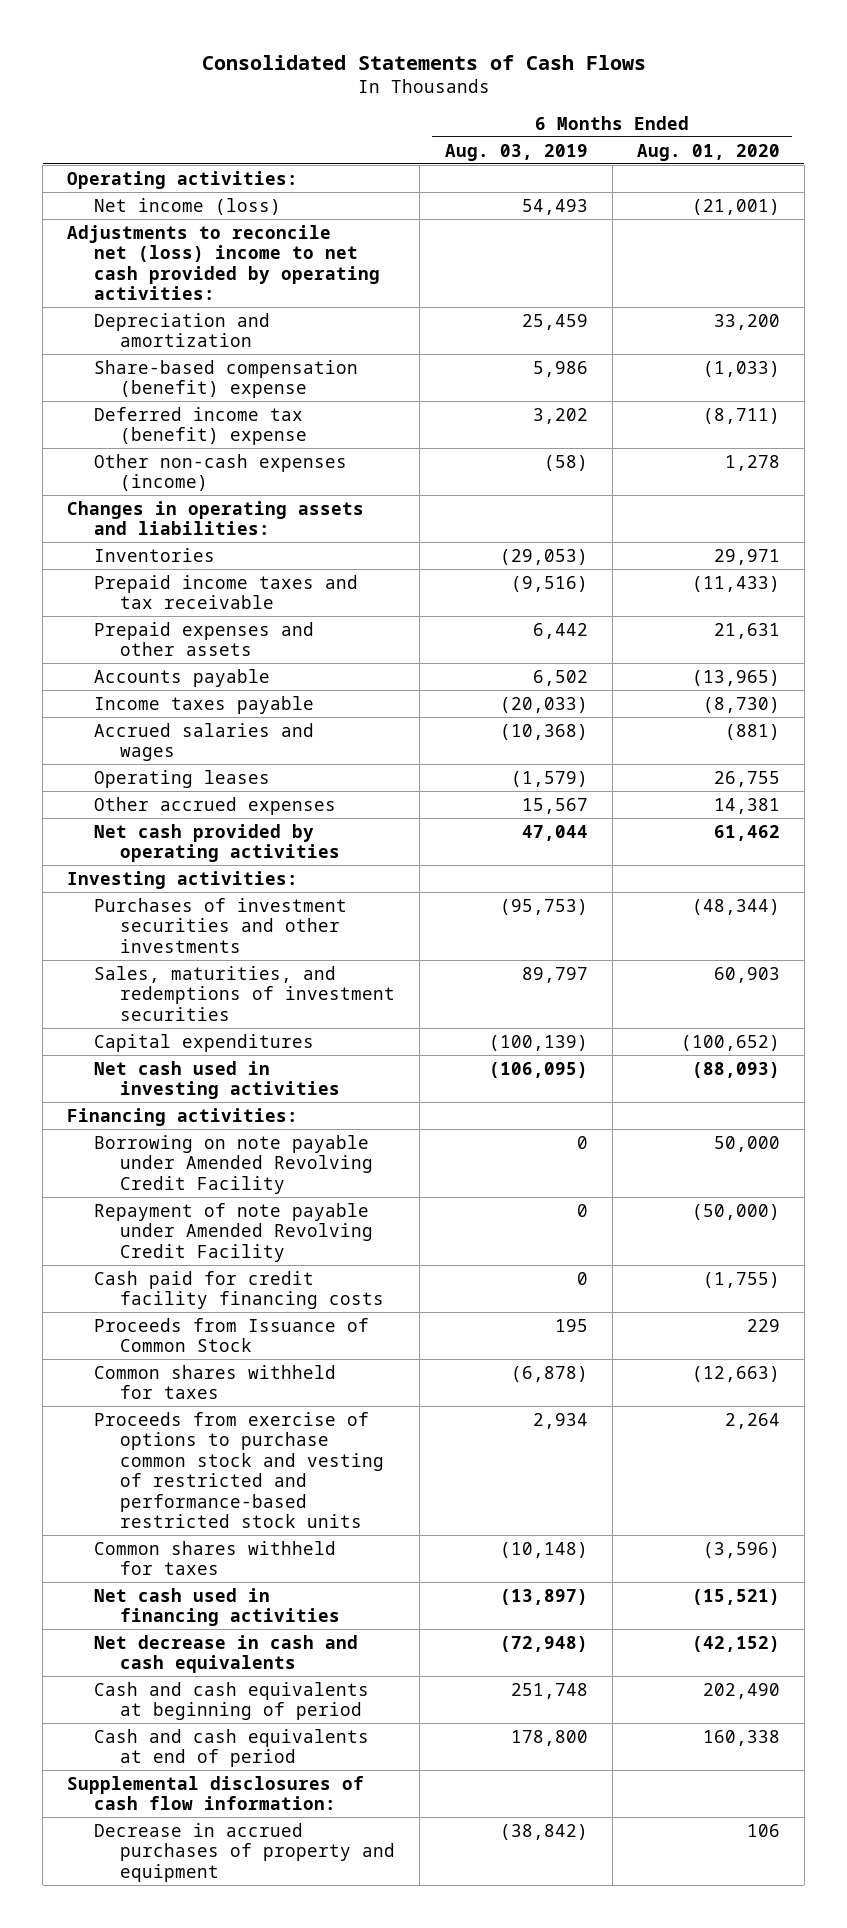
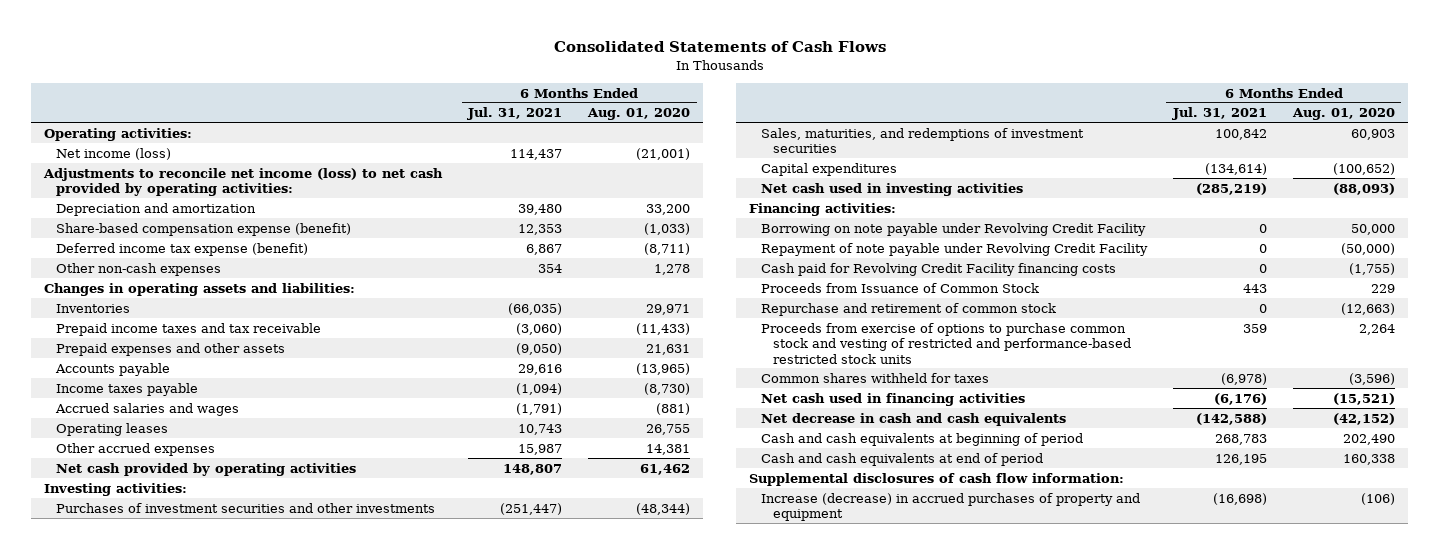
[444,143,588,161] Aug. 03, 2019 -> none
none -> [467,107,563,121] Jul. 31, 2021
[67,224,380,301] Adjustments to reconcile net (loss) income to net cash provided by operating activities: -> [43,167,444,197] Adjustments to reconcile net income (loss) to net cash provided by operating activities:
[93,359,358,399] Share-based compensation (benefit) expense -> [56,222,352,236] Share-based compensation expense (benefit)
[93,406,308,446] Deferred income tax (benefit) expense -> [56,242,309,256] Deferred income tax expense (benefit)
[93,453,347,492] Other non-cash expenses (income) -> [56,262,222,276] Other non-cash expenses
[93,1134,374,1194] Borrowing on note payable under Amended Revolving Credit Facility -> [761,222,1147,236] Borrowing on note payable under Revolving Credit Facility
[93,1202,374,1262] Repayment of note payable under Amended Revolving Credit Facility -> [761,242,1149,256] Repayment of note payable under Revolving Credit Facility
[93,1270,385,1310] Cash paid for credit facility financing costs -> [761,262,1117,276] Cash paid for Revolving Credit Facility financing costs
[93,1364,336,1400] Common shares withheld for taxes -> [761,302,1057,316] Repurchase and retirement of common stock
[93,1822,396,1882] Decrease in accrued purchases of property and equipment -> [761,492,1141,522] Increase (decrease) in accrued purchases of property and equipment
[746,1823,780,1837] 106 -> [1360,492,1395,505] (106)

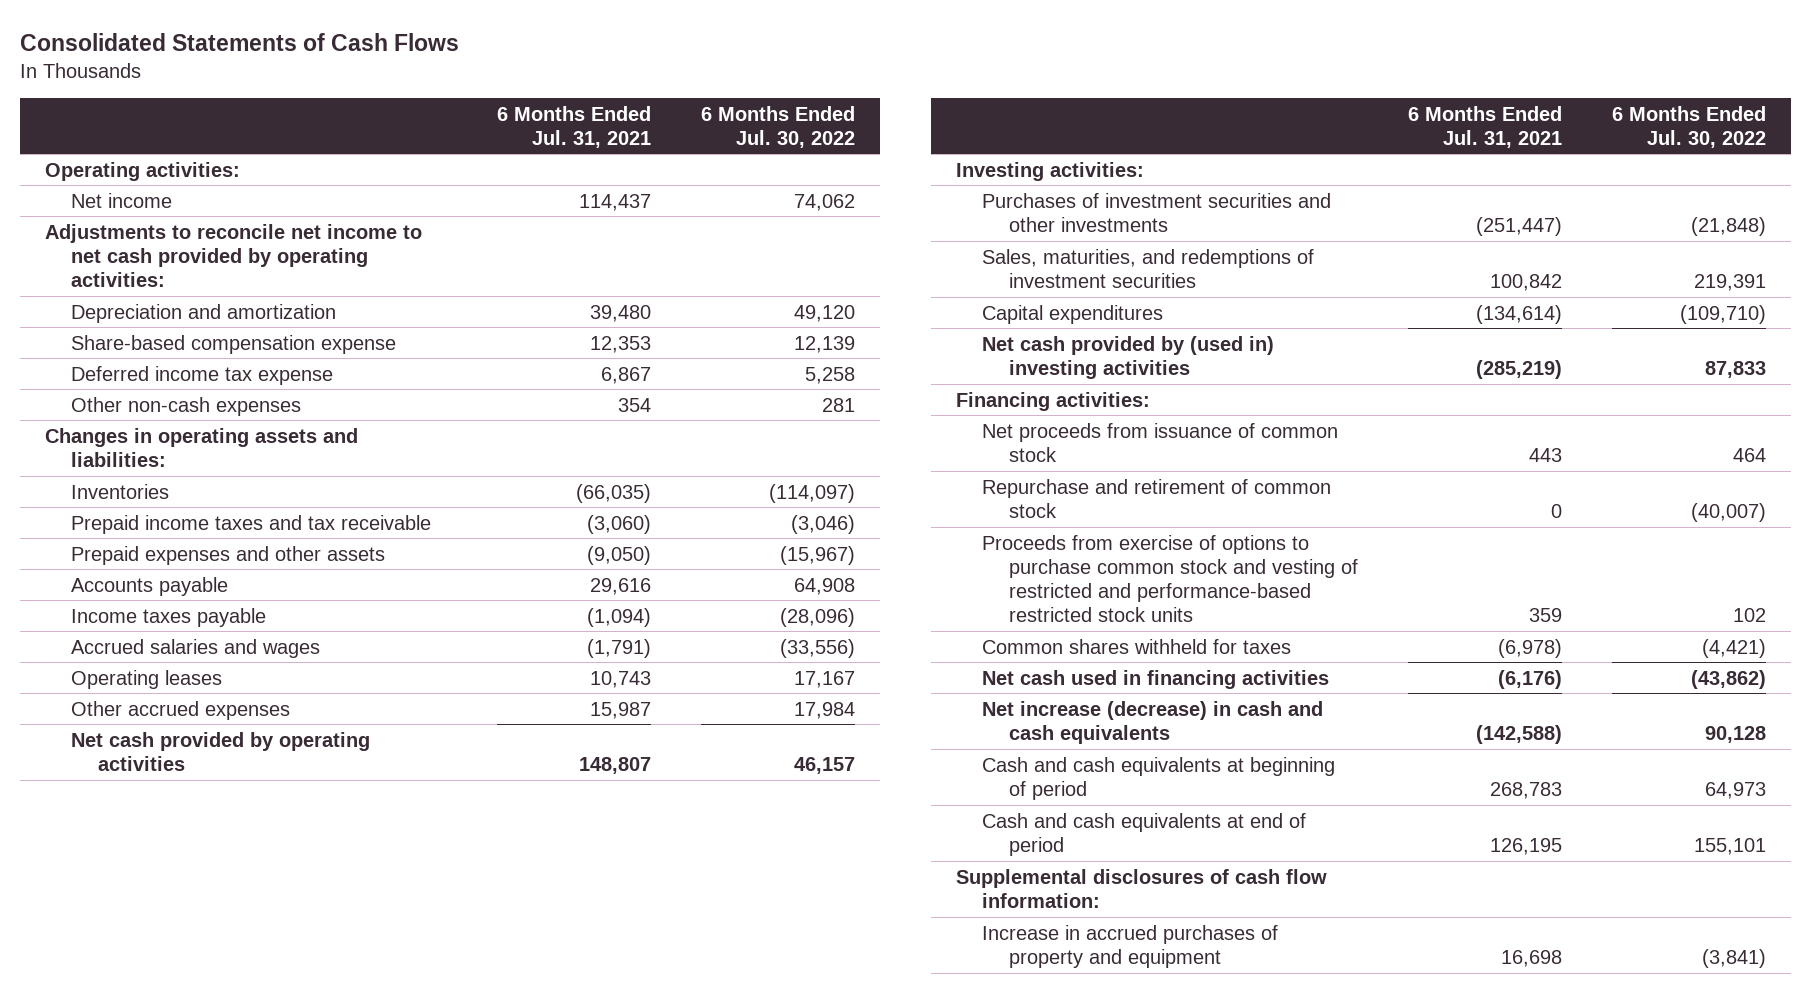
[587,108,691,121] Aug. 01, 2020 -> none
none -> [701,105,856,148] 6 Months Ended Jul. 30, 2022
[56,147,172,160] Net income (loss) -> [71,192,173,208] Net income
[43,167,444,197] Adjustments to reconcile net income (loss) to net cash provided by operating activities: -> [44,223,422,287] Adjustments to reconcile net income to net cash provided by operating activities:
[56,222,352,236] Share-based compensation expense (benefit) -> [71,334,397,354] Share-based compensation expense
[56,242,309,256] Deferred income tax expense (benefit) -> [71,365,334,385] Deferred income tax expense
[761,182,1024,196] Net cash used in investing activities -> [982,335,1275,379] Net cash provided by (used in) investing activities
[761,222,1147,236] Borrowing on note payable under Revolving Credit Facility -> none
[761,242,1149,256] Repayment of note payable under Revolving Credit Facility -> none
[761,262,1117,276] Cash paid for Revolving Credit Facility financing costs -> none
[761,282,1040,293] Proceeds from Issuance of Common Stock -> [982,422,1339,462] Net proceeds from issuance of common stock
[761,412,1067,426] Net decrease in cash and cash equivalents -> [982,700,1324,744] Net increase (decrease) in cash and cash equivalents
[761,492,1141,522] Increase (decrease) in accrued purchases of property and equipment -> [982,924,1279,968] Increase in accrued purchases of property and equipment
[1212,492,1267,505] (16,698) -> [1501,949,1563,967] 16,698

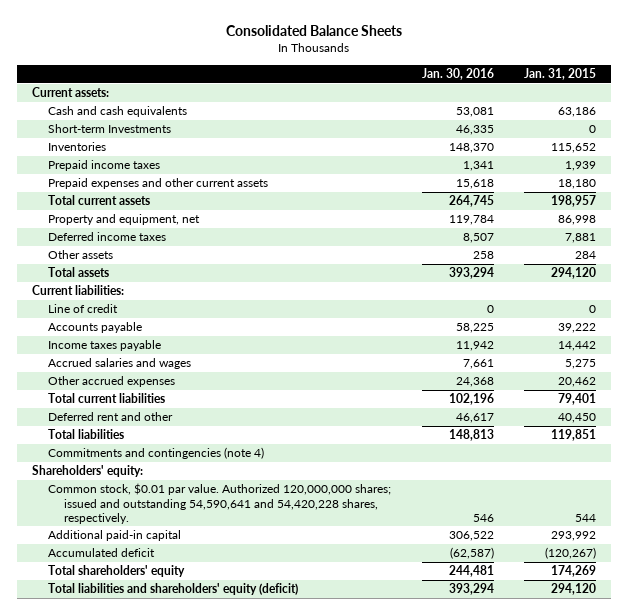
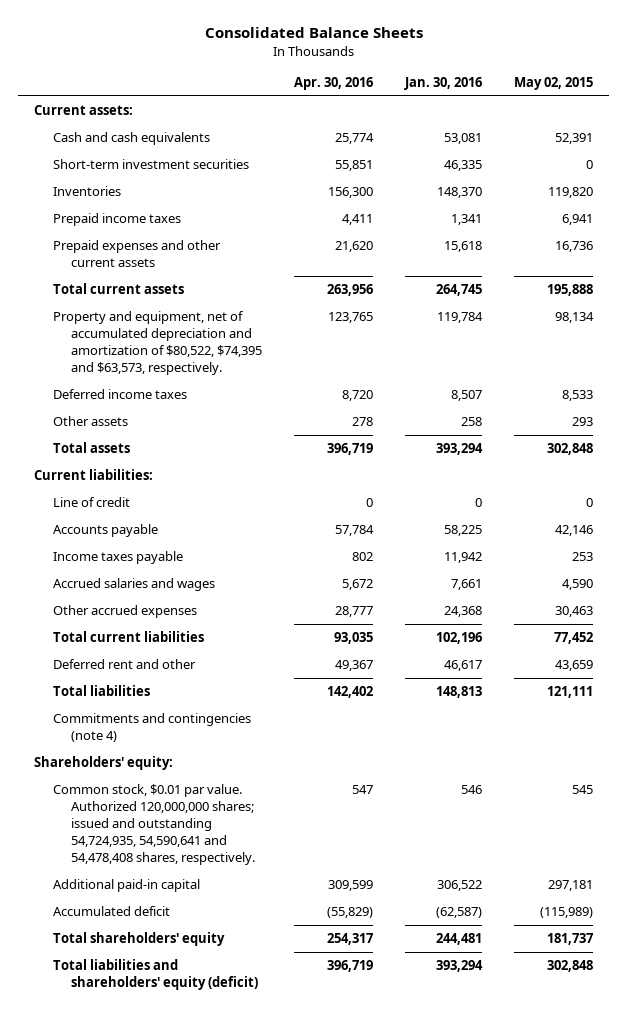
[524,68,597,81] Jan. 31, 2015 -> none
none -> [294,77,374,91] Apr. 30, 2016
none -> [514,77,594,91] May 02, 2015
[48,124,172,134] Short-term Investments -> [52,158,249,169] Short-term investment securities
[48,214,201,226] Property and equipment, net -> [52,310,263,376] Property and equipment, net of accumulated depreciation and amortization of $80,522, $74,395 and $63,573, respectively.
[48,483,392,524] Common stock, $0.01 par value. Authorized 120,000,000 shares; issued and outstanding 54,590,641 and 54,420,228 shares, respectively. -> [52,783,256,866] Common stock, $0.01 par value. Authorized 120,000,000 shares; issued and outstanding 54,724,935, 54,590,641 and 54,478,408 shares, respectively.

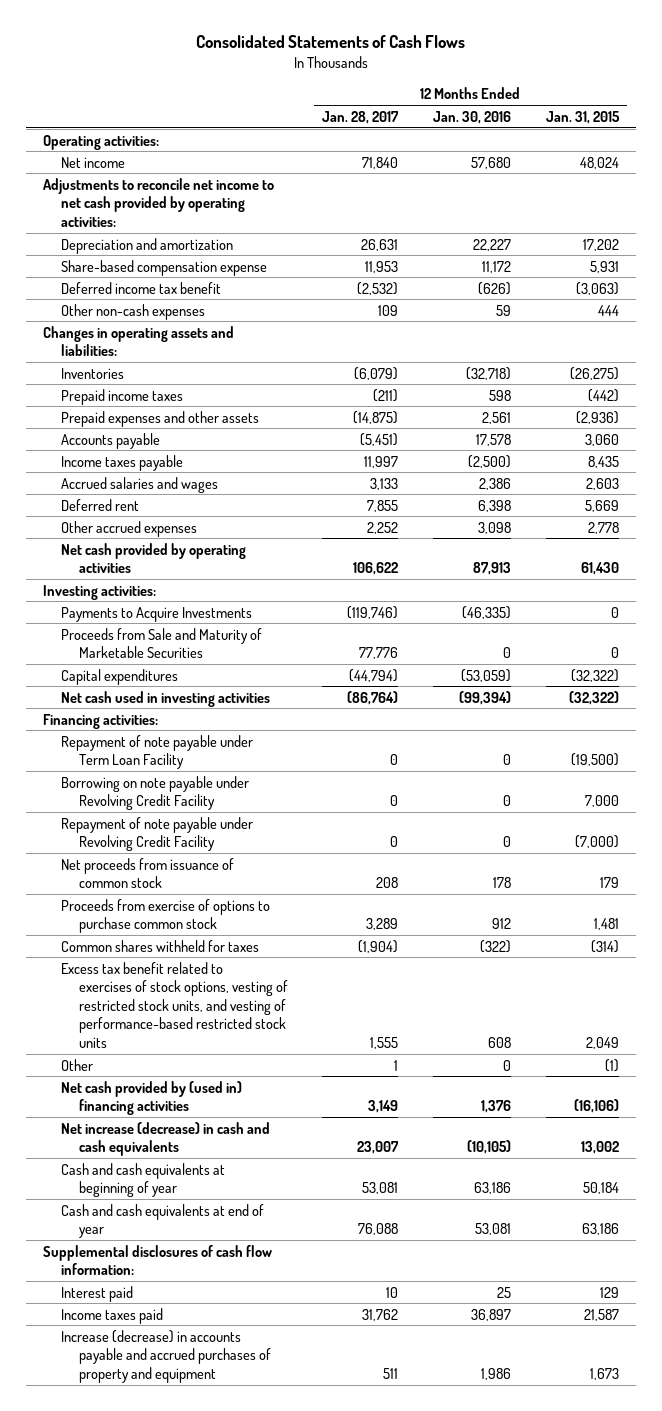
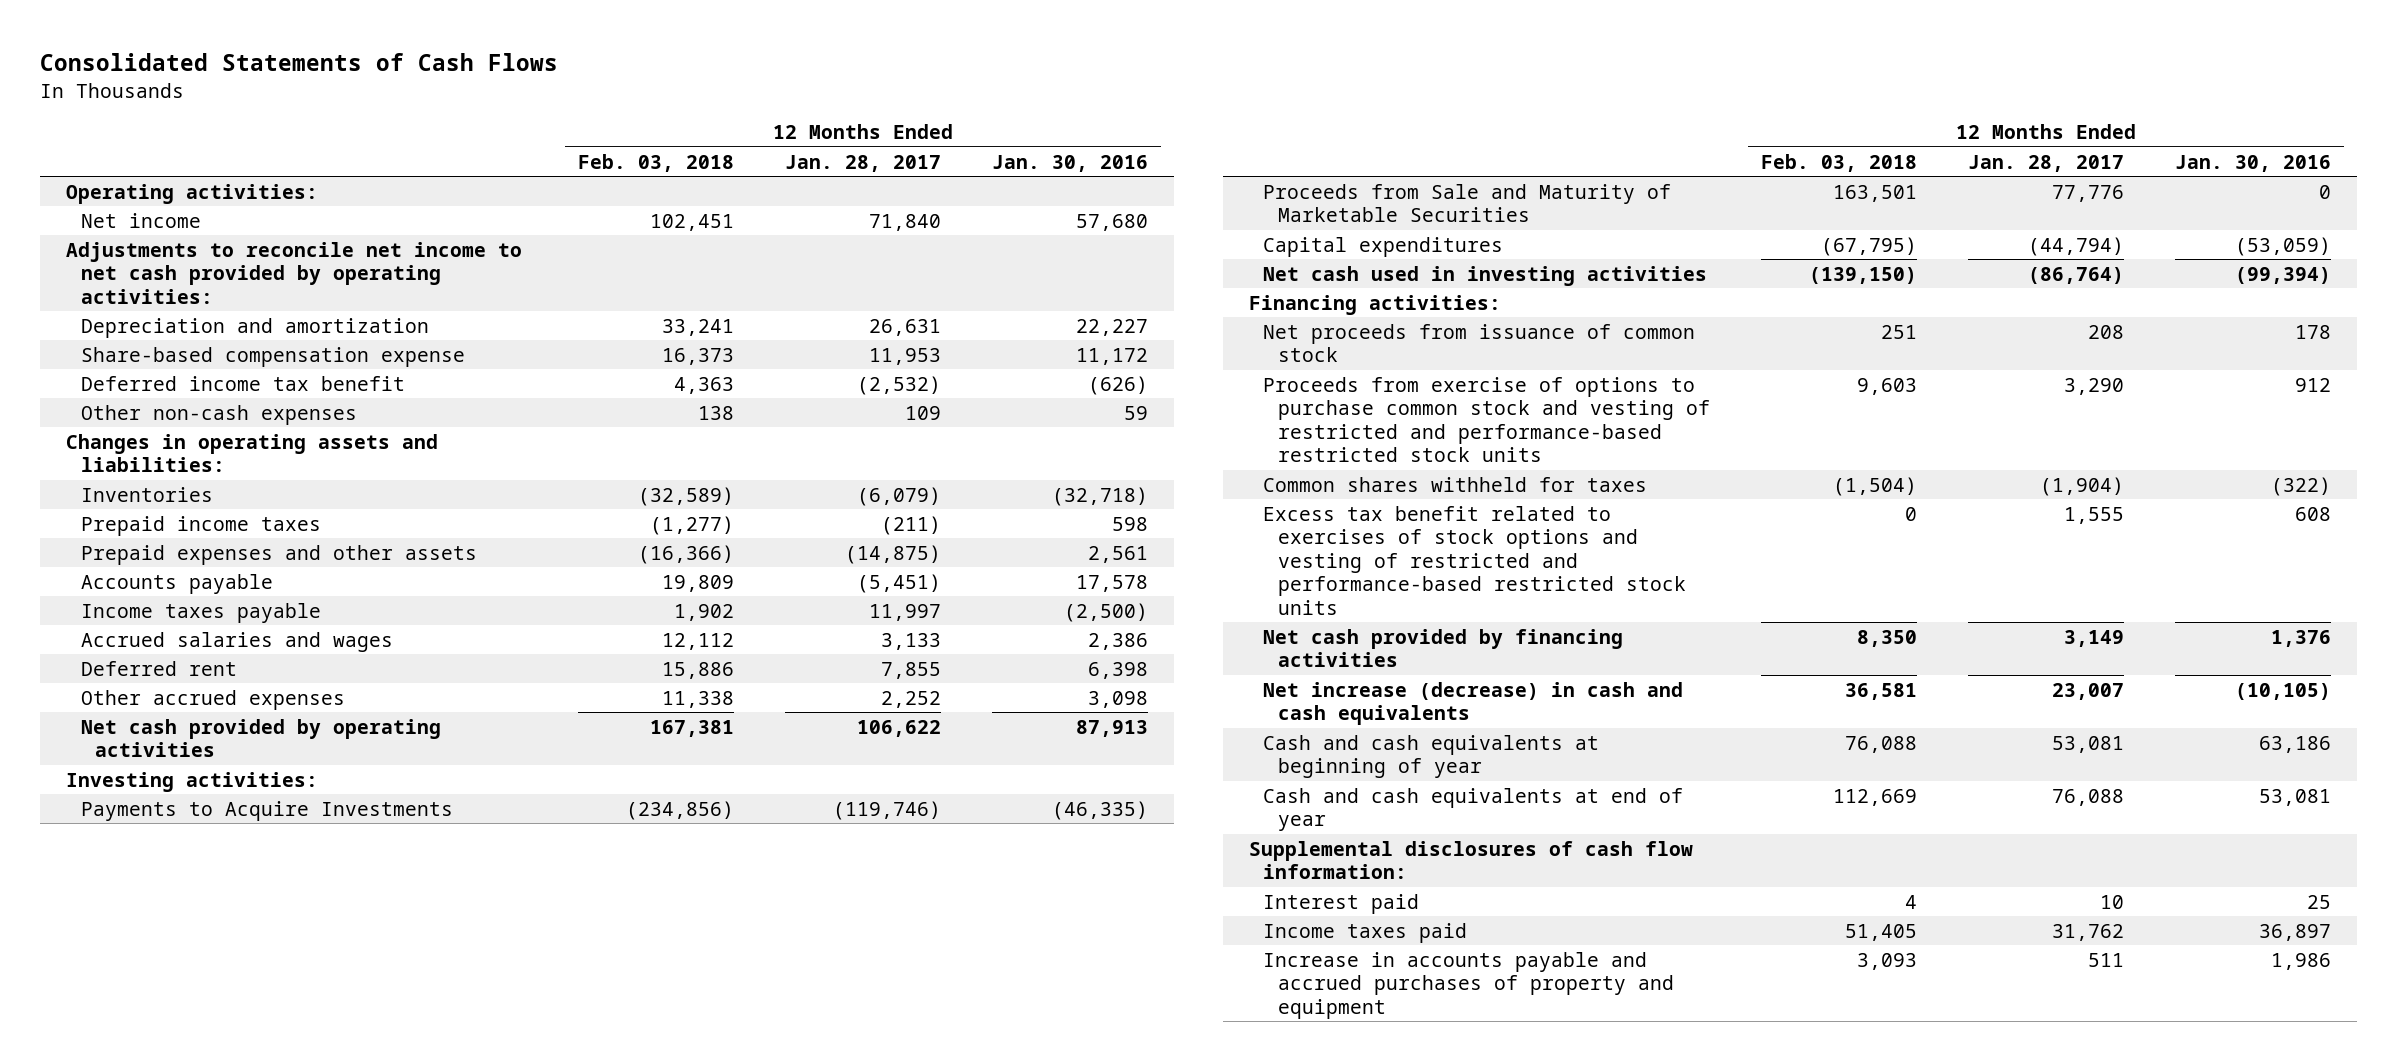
[545,110,620,124] Jan. 31, 2015 -> none
none -> [578,153,735,172] Feb. 03, 2018
[60,734,253,770] Repayment of note payable under Term Loan Facility -> none
[60,775,249,811] Borrowing on note payable under Revolving Credit Facility -> none
[60,816,253,852] Repayment of note payable under Revolving Credit Facility -> none
[60,898,270,934] Proceeds from exercise of options to purchase common stock -> [1263,376,1710,463] Proceeds from exercise of options to purchase common stock and vesting of restricted and performance-based restricted stock units
[366,918,399,931] 3,289 -> [2064,377,2125,395] 3,290
[60,1058,93,1071] Other -> none
[60,961,288,1048] Excess tax benefit related to exercises of stock options, vesting of restricted stock units, and vesting of performance-based restricted stock units -> [1263,505,1686,615] Excess tax benefit related to exercises of stock options and vesting of restricted and performance-based restricted stock units
[60,1080,242,1116] Net cash provided by (used in) financing activities -> [1263,628,1624,668] Net cash provided by financing activities
[60,1329,271,1383] Increase (decrease) in accounts payable and accrued purchases of property and equipment -> [1263,951,1674,1019] Increase in accounts payable and accrued purchases of property and equipment

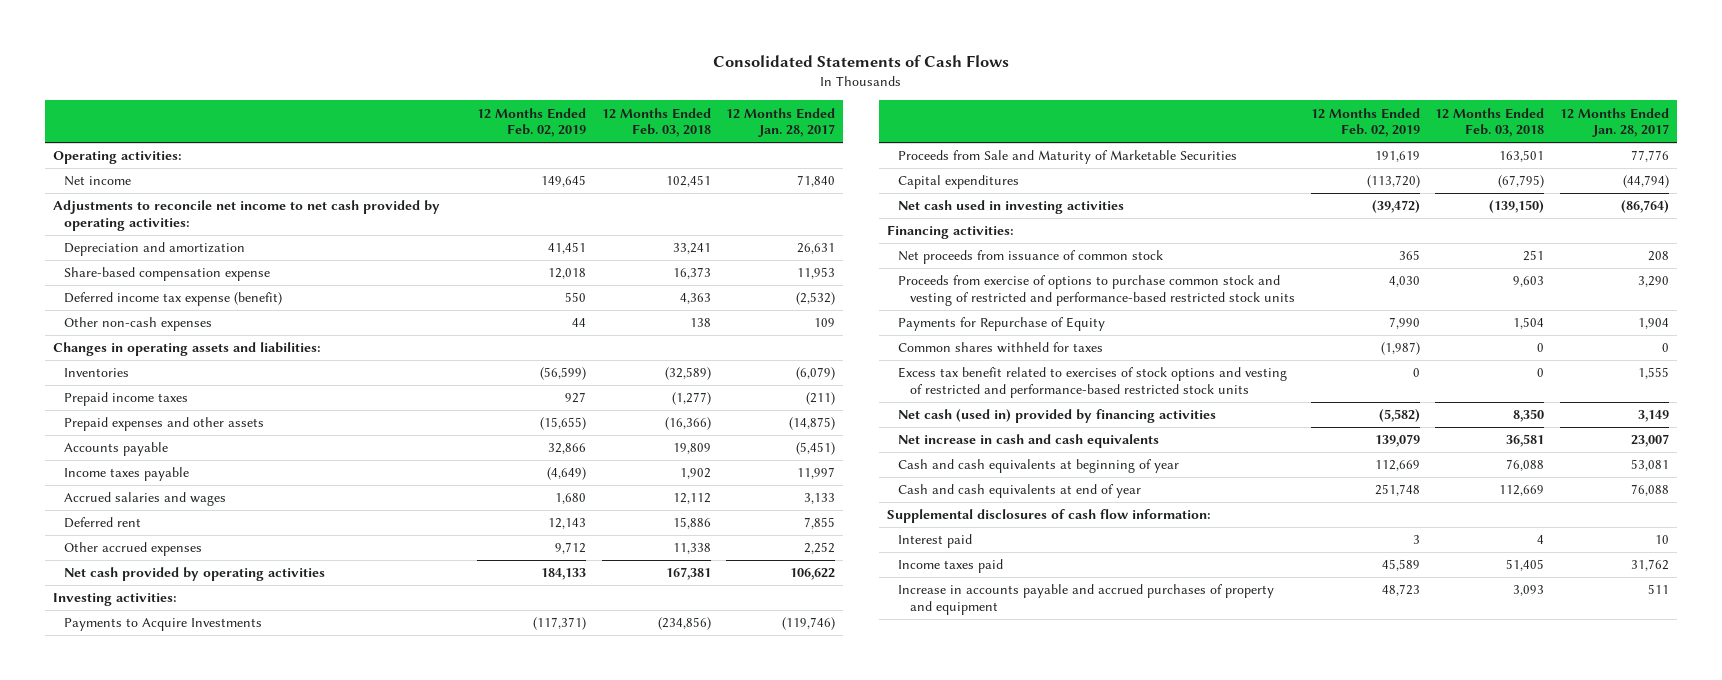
[992,154,1149,172] Jan. 30, 2016 -> none
none -> [476,107,586,138] 12 Months Ended Feb. 02, 2019
[80,375,405,391] Deferred income tax benefit -> [64,292,283,307] Deferred income tax expense (benefit)
none -> [898,317,1106,332] Payments for Repurchase of Equity
[1832,476,1917,496] (1,504) -> [1537,343,1545,353] 0
[2040,476,2125,496] (1,904) -> [1662,343,1670,353] 0
[1263,628,1624,668] Net cash provided by financing activities -> [898,409,1217,424] Net cash (used in) provided by financing activities
[1263,681,1684,726] Net increase (decrease) in cash and cash equivalents -> [898,434,1160,449] Net increase in cash and cash equivalents

